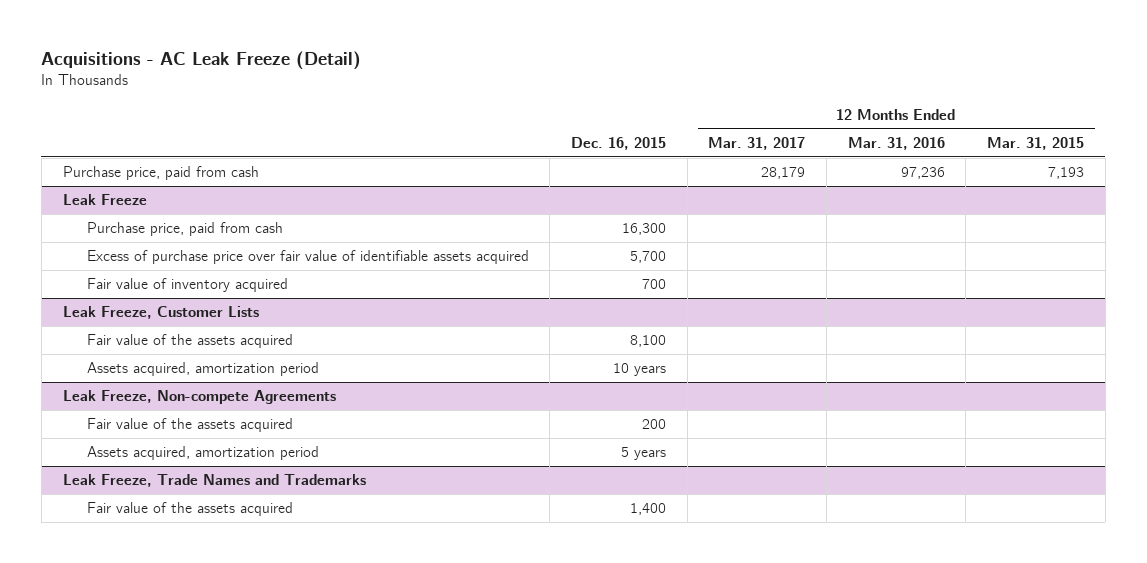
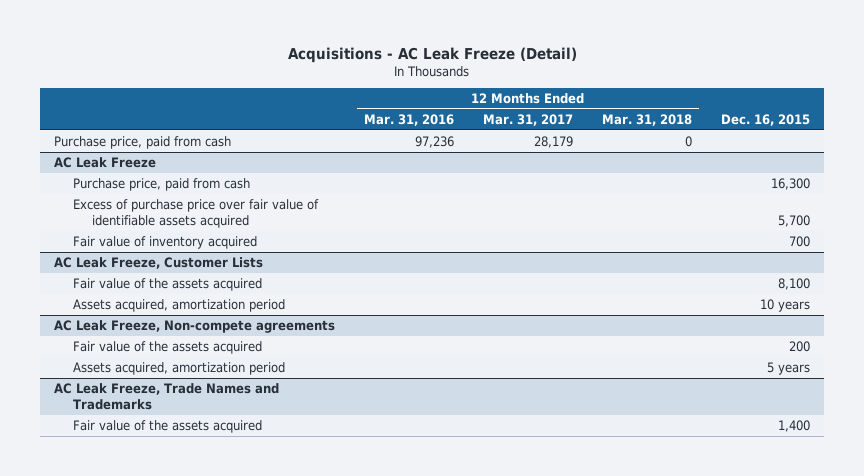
[987,136,1085,150] Mar. 31, 2015 -> none
none -> [601,113,692,126] Mar. 31, 2018
[62,194,147,206] Leak Freeze -> [54,156,157,168] AC Leak Freeze
[62,306,259,320] Leak Freeze, Customer Lists -> [54,256,264,269] AC Leak Freeze, Customer Lists
[62,390,336,405] Leak Freeze, Non-compete Agreements -> [54,319,336,333] AC Leak Freeze, Non-compete agreements
[62,474,366,488] Leak Freeze, Trade Names and Trademarks -> [54,382,280,410] AC Leak Freeze, Trade Names and Trademarks

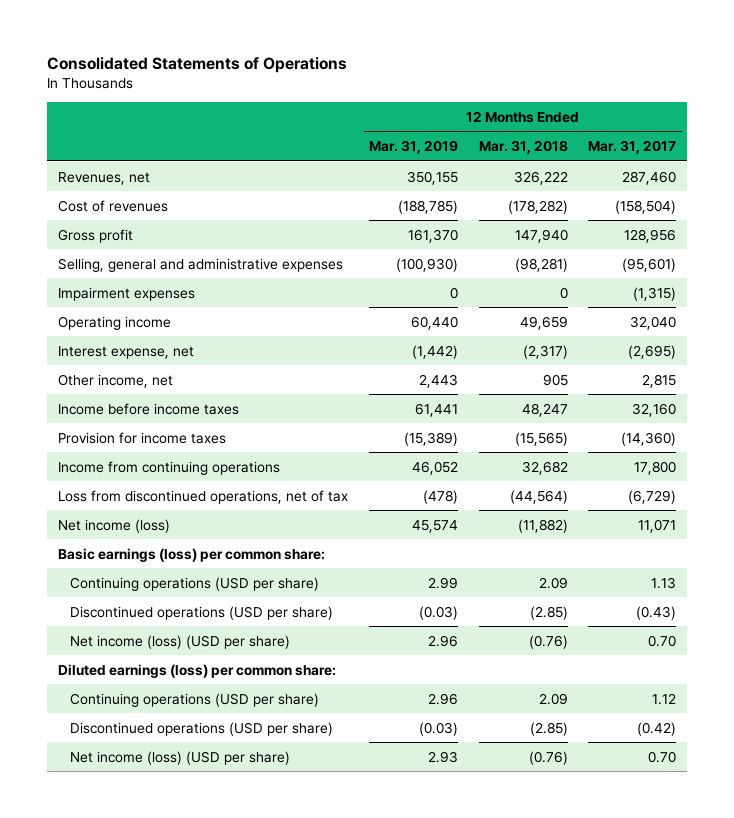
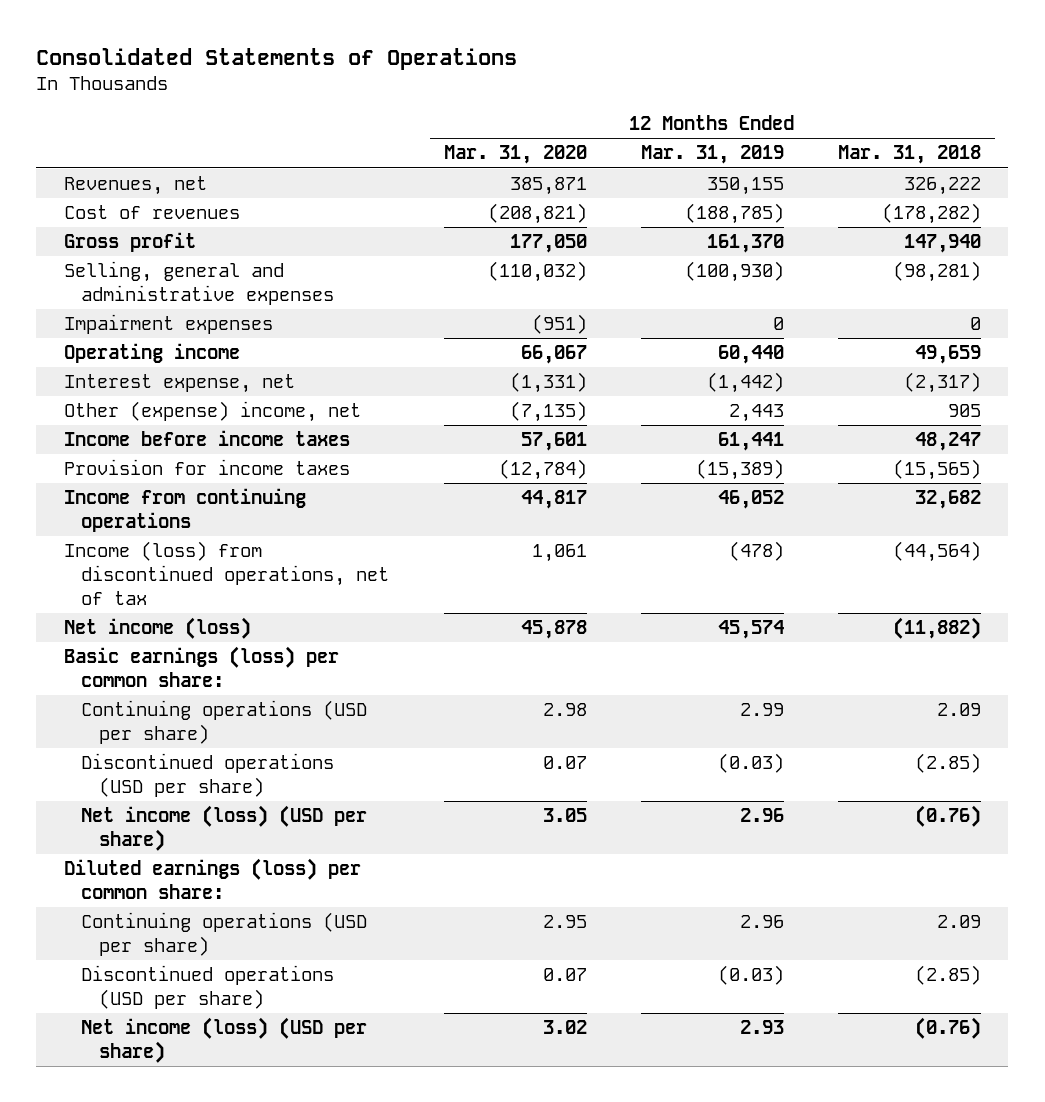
[588,140,677,155] Mar. 31, 2017 -> none
none -> [443,145,587,165] Mar. 31, 2020
[57,373,173,388] Other income, net -> [63,401,361,423] Other (expense) income, net
[57,489,348,504] Loss from discontinued operations, net of tax -> [63,541,390,605] Income (loss) from discontinued operations, net of tax

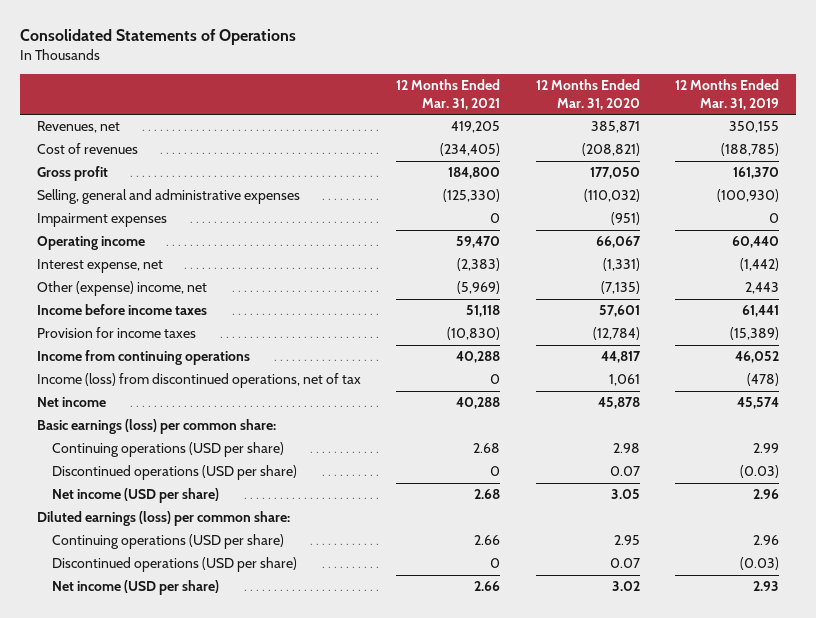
[838,145,982,165] Mar. 31, 2018 -> none
none -> [396,79,501,110] 12 Months Ended Mar. 31, 2021
[63,617,251,640] Net income (loss) -> [37,397,107,408] Net income
[81,805,368,852] Net income (loss) (USD per share) -> [51,488,219,504] Net income (USD per share)
[81,1017,368,1064] Net income (loss) (USD per share) -> [51,580,219,596] Net income (USD per share)

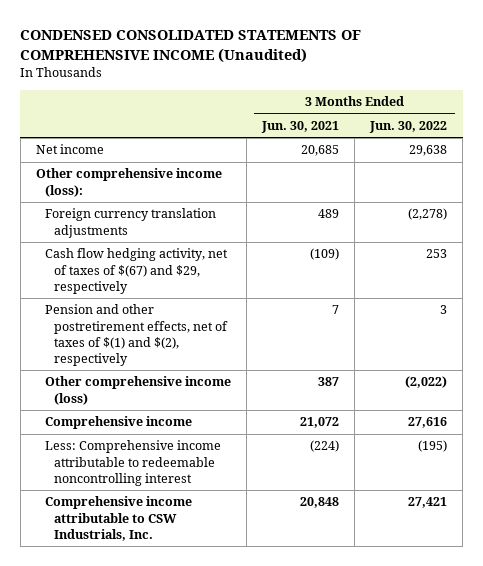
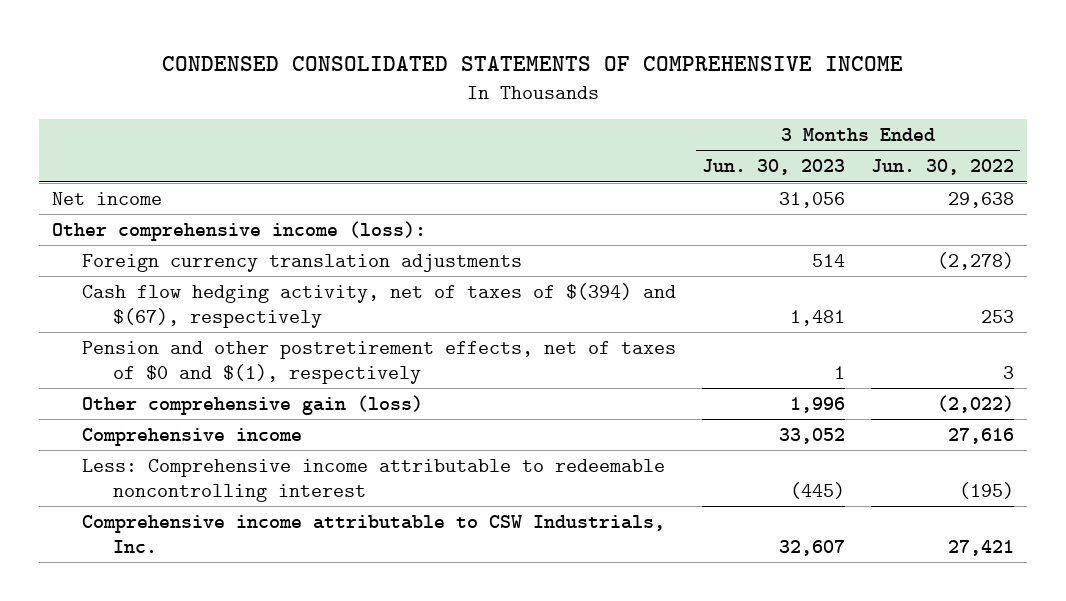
[20,29,362,63] CONDENSED CONSOLIDATED STATEMENTS OF COMPREHENSIVE INCOME (Unaudited) -> [162,56,904,72] CONDENSED CONSOLIDATED STATEMENTS OF COMPREHENSIVE INCOME
[260,120,339,133] Jun. 30, 2021 -> none
none -> [702,159,846,176] Jun. 30, 2023
[44,248,228,294] Cash flow hedging activity, net of taxes of $(67) and $29, respectively -> [82,282,677,328] Cash flow hedging activity, net of taxes of $(394) and $(67), respectively
[44,304,228,366] Pension and other postretirement effects, net of taxes of $(1) and $(2), respectively -> [82,340,677,384] Pension and other postretirement effects, net of taxes of $0 and $(1), respectively
[44,376,231,405] Other comprehensive income (loss) -> [82,394,424,415] Other comprehensive gain (loss)

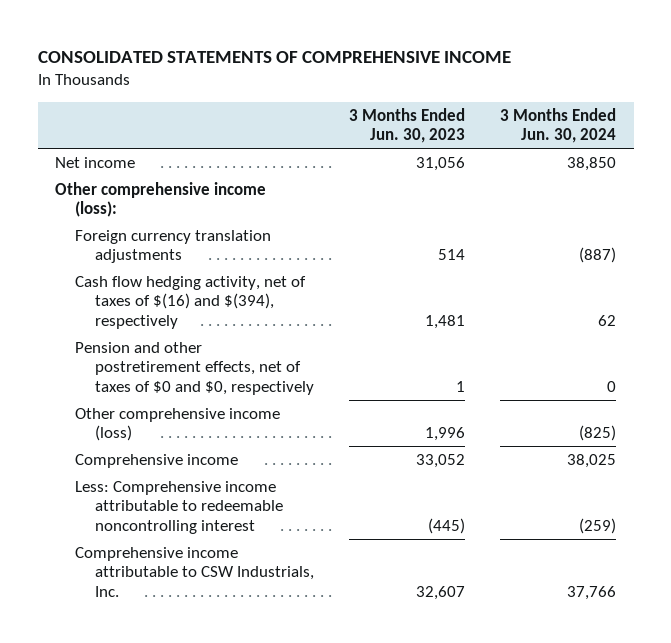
[162,56,904,72] CONDENSED CONSOLIDATED STATEMENTS OF COMPREHENSIVE INCOME -> [37,51,511,64] CONSOLIDATED STATEMENTS OF COMPREHENSIVE INCOME
[870,159,1014,176] Jun. 30, 2022 -> none
none -> [500,107,617,143] 3 Months Ended Jun. 30, 2024
[82,282,677,328] Cash flow hedging activity, net of taxes of $(394) and $(67), respectively -> [75,275,307,329] Cash flow hedging activity, net of taxes of $(16) and $(394), respectively
[82,340,677,384] Pension and other postretirement effects, net of taxes of $0 and $(1), respectively -> [75,341,315,395] Pension and other postretirement effects, net of taxes of $0 and $0, respectively
[82,394,424,415] Other comprehensive gain (loss) -> [75,407,281,442] Other comprehensive income (loss)

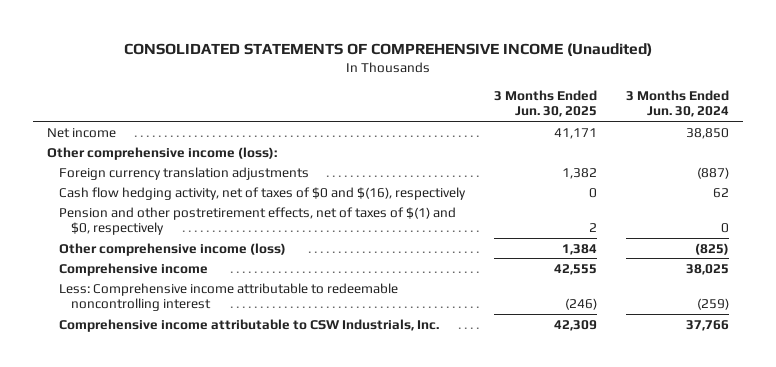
[37,51,511,64] CONSOLIDATED STATEMENTS OF COMPREHENSIVE INCOME -> [124,42,653,56] CONSOLIDATED STATEMENTS OF COMPREHENSIVE INCOME (Unaudited)
[349,107,466,143] 3 Months Ended Jun. 30, 2023 -> none
none -> [493,89,597,118] 3 Months Ended Jun. 30, 2025
[75,275,307,329] Cash flow hedging activity, net of taxes of $(16) and $(394), respectively -> [58,186,466,200] Cash flow hedging activity, net of taxes of $0 and $(16), respectively
[75,341,315,395] Pension and other postretirement effects, net of taxes of $0 and $0, respectively -> [58,206,456,236] Pension and other postretirement effects, net of taxes of $(1) and $0, respectively

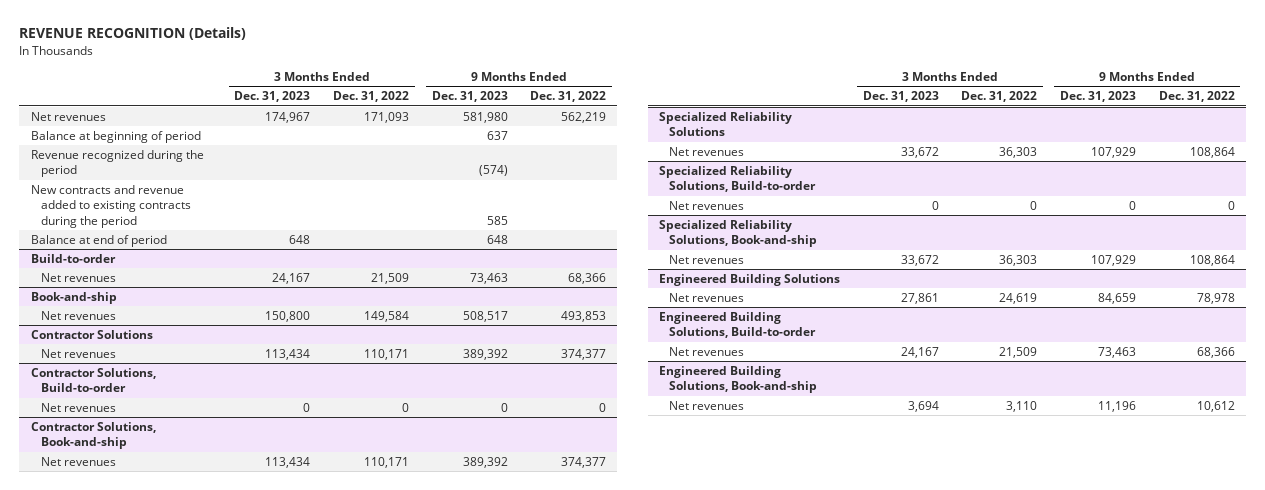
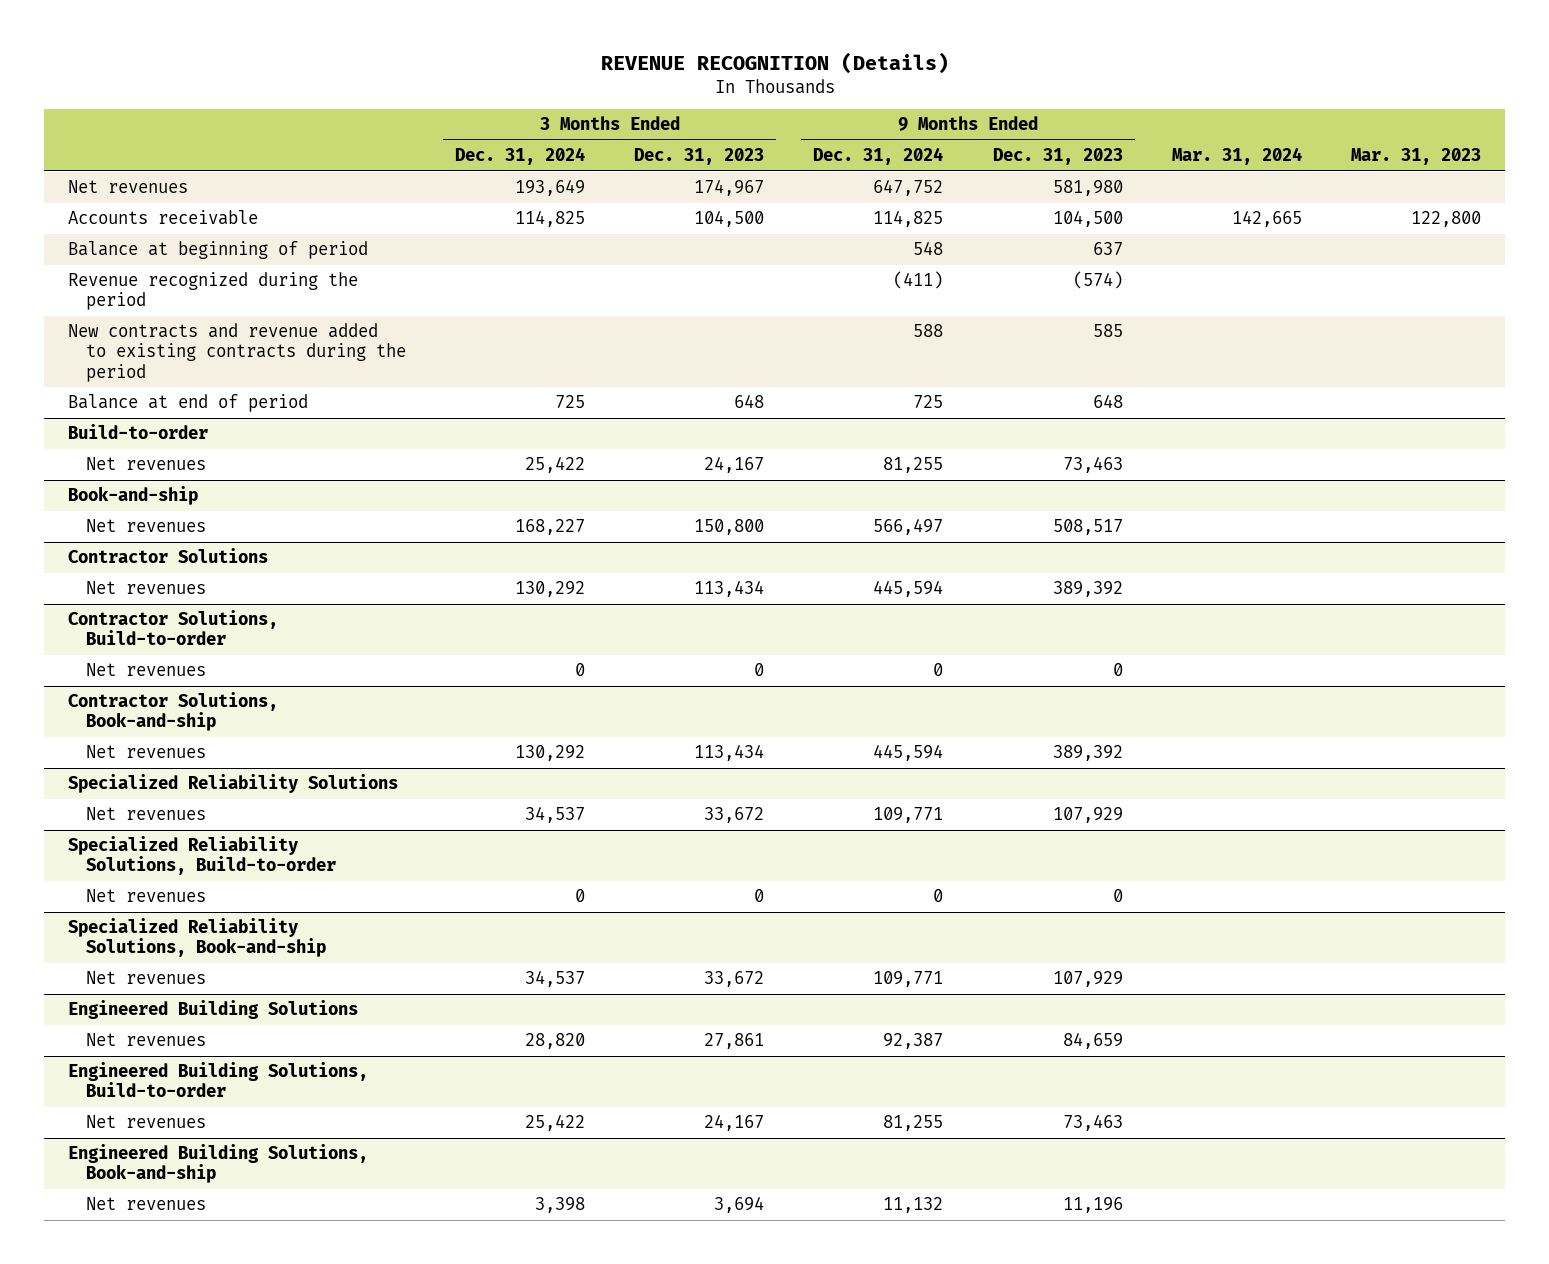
[332,91,409,103] Dec. 31, 2022 -> none
[530,91,607,103] Dec. 31, 2022 -> none
none -> [454,147,585,166] Dec. 31, 2024
none -> [813,147,944,166] Dec. 31, 2024
none -> [1171,147,1302,166] Mar. 31, 2024
none -> [1350,148,1481,166] Mar. 31, 2023
none -> [68,210,259,226] Accounts receivable

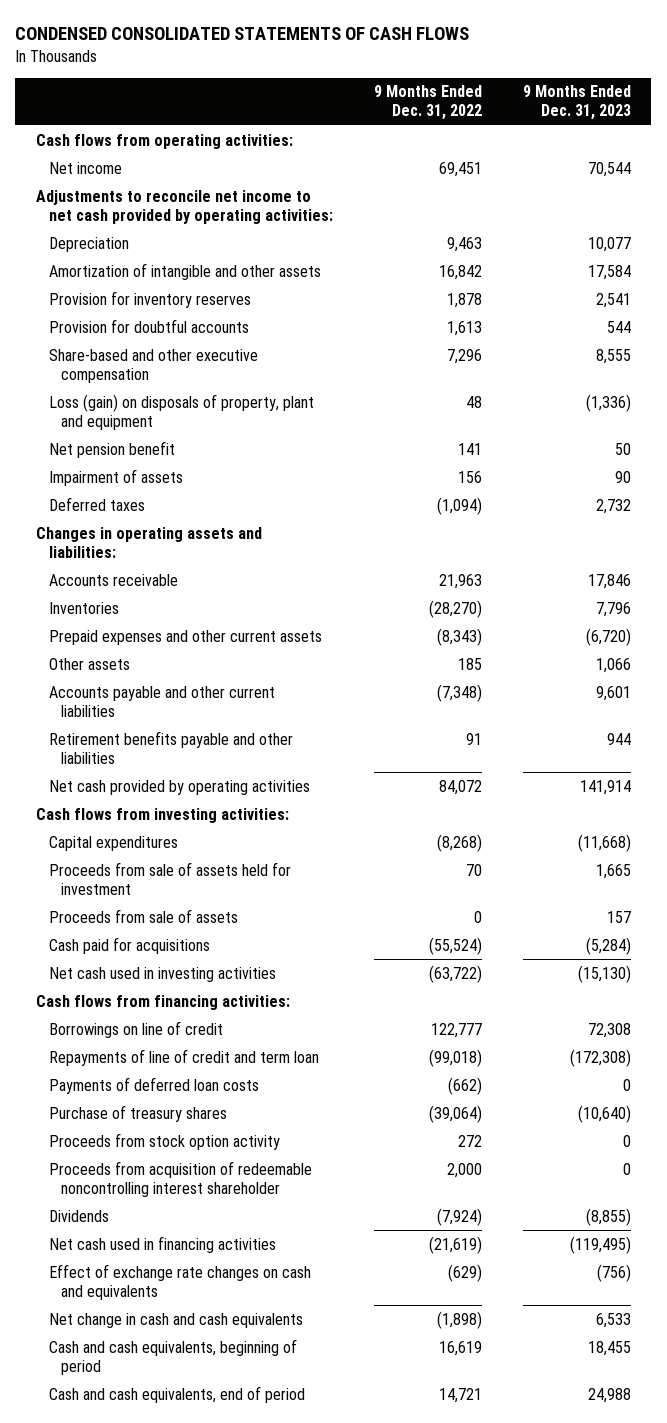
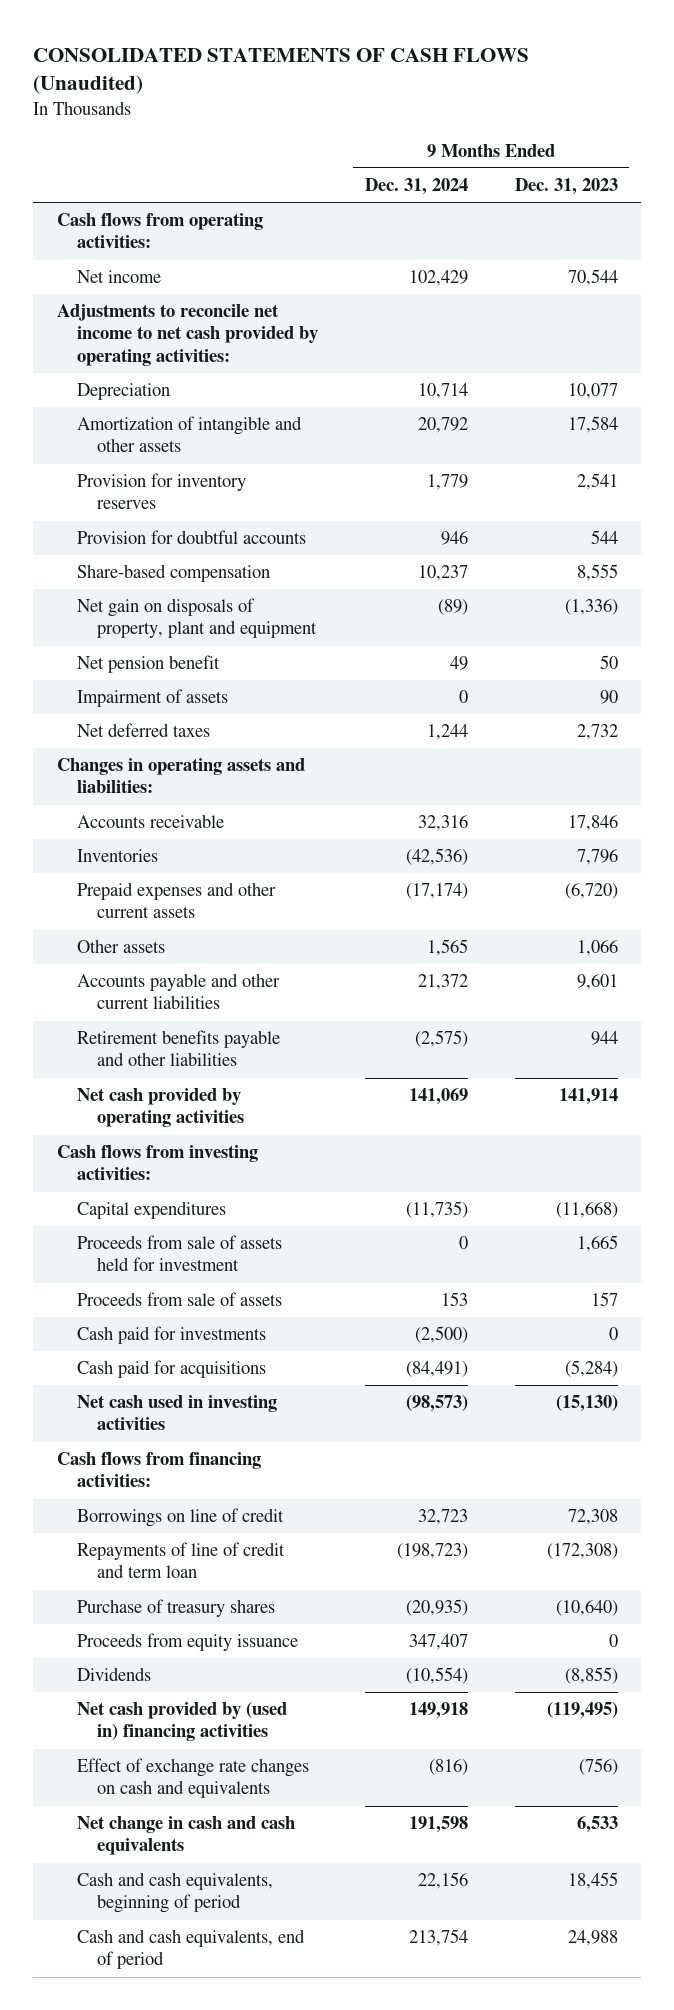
[15,26,470,40] CONDENSED CONSOLIDATED STATEMENTS OF CASH FLOWS -> [33,47,530,95] CONSOLIDATED STATEMENTS OF CASH FLOWS (Unaudited)
[373,85,482,121] 9 Months Ended Dec. 31, 2022 -> none
none -> [364,178,468,196] Dec. 31, 2024
[48,348,258,383] Share-based and other executive compensation -> [76,564,270,583] Share-based compensation
[48,393,314,430] Loss (gain) on disposals of property, plant and equipment -> [76,598,317,639] Net gain on disposals of property, plant and equipment
[48,496,145,511] Deferred taxes -> [76,723,210,738] Net deferred taxes
none -> [76,1326,266,1345] Cash paid for investments
[48,1076,259,1094] Payments of deferred loan costs -> none
[48,1132,280,1150] Proceeds from stock option activity -> none
[48,1160,312,1197] Proceeds from acquisition of redeemable noncontrolling interest shareholder -> none
none -> [76,1633,298,1652] Proceeds from equity issuance
[48,1235,276,1253] Net cash used in financing activities -> [76,1702,287,1742] Net cash provided by (used in) financing activities

